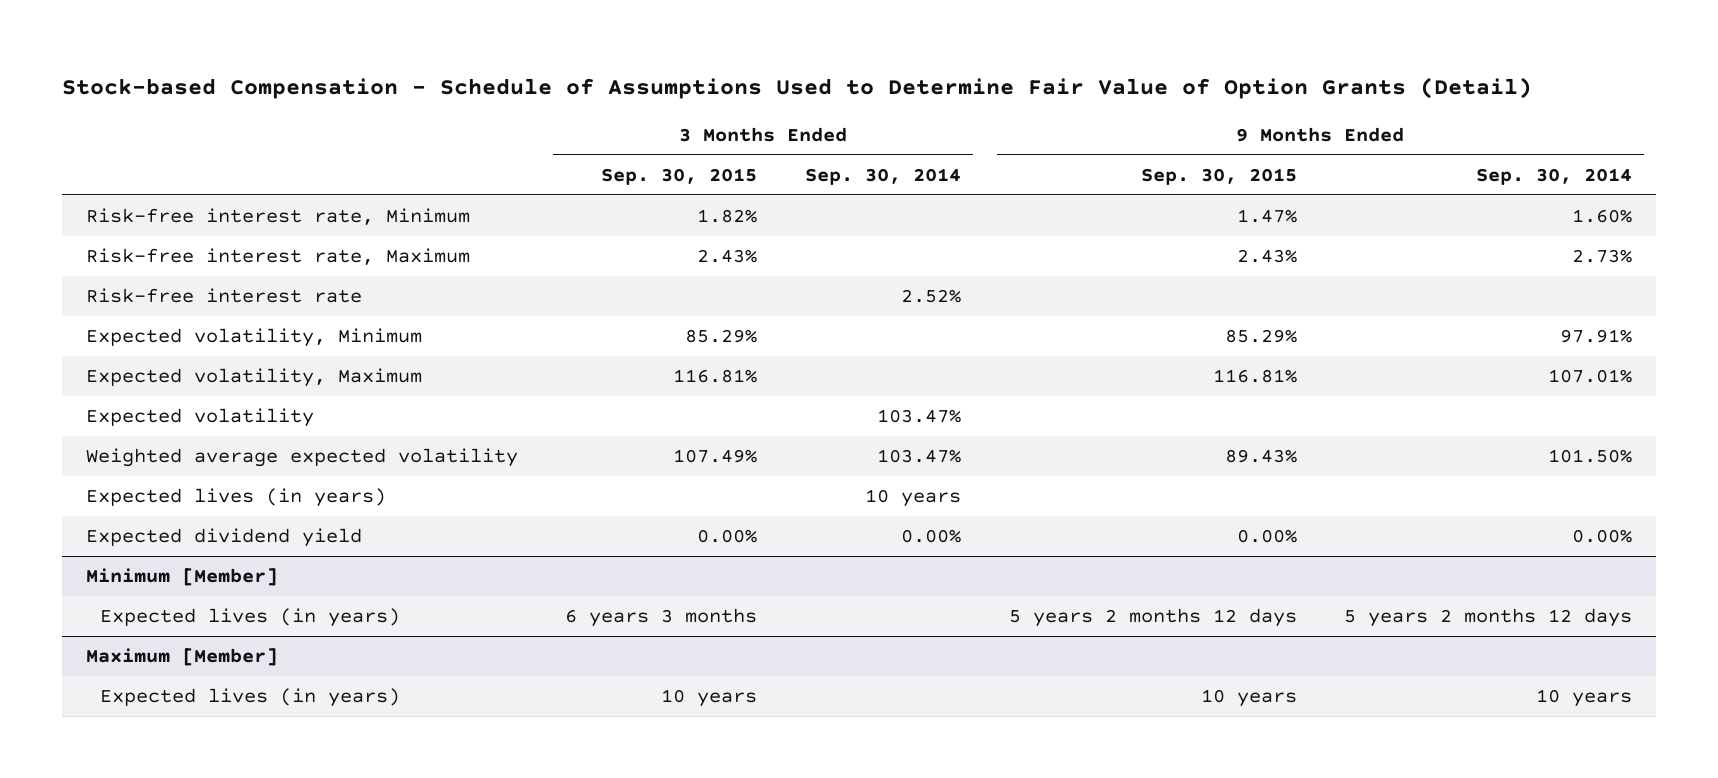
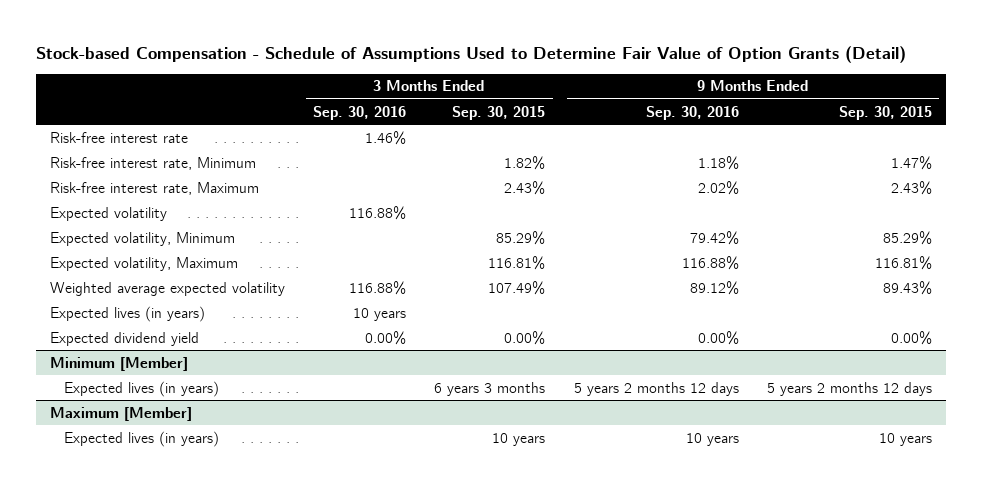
[804,167,961,185] Sep. 30, 2014 -> none
[1476,167,1633,185] Sep. 30, 2014 -> none
none -> [313,105,407,120] Sep. 30, 2016
none -> [645,105,739,120] Sep. 30, 2016
[85,288,362,304] Risk-free interest rate -> [49,131,188,143] Risk-free interest rate
[85,408,314,428] Expected volatility -> [49,206,167,221] Expected volatility

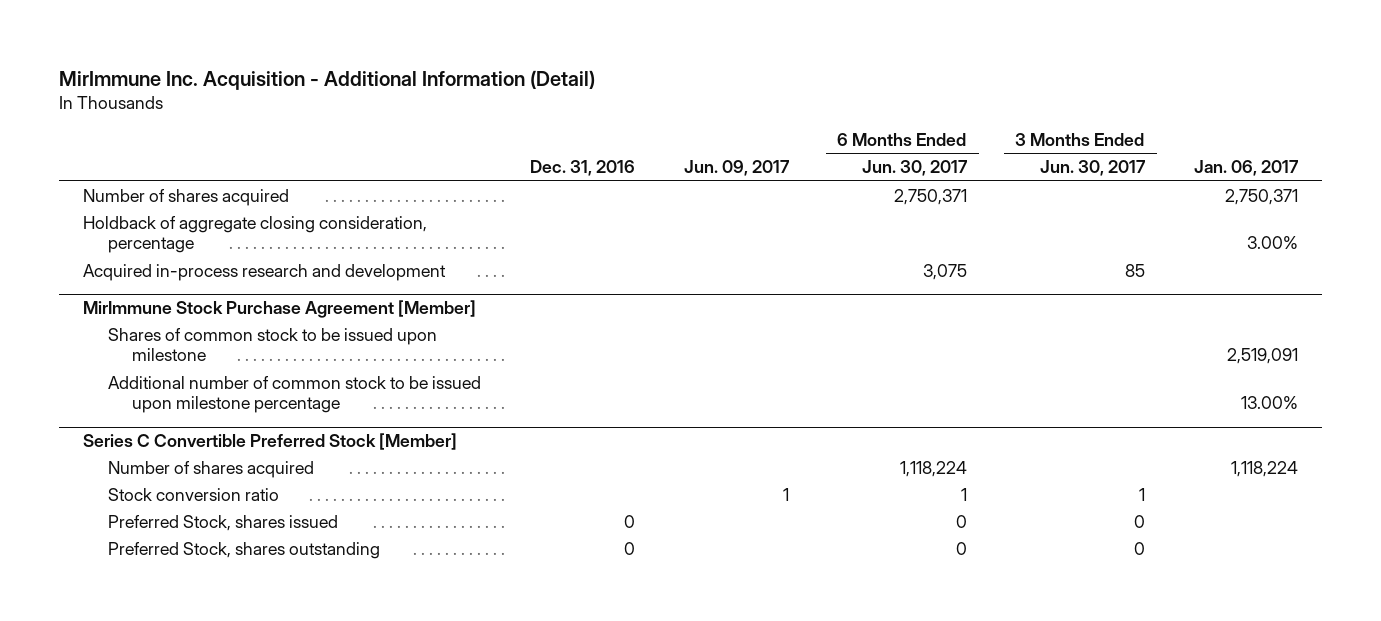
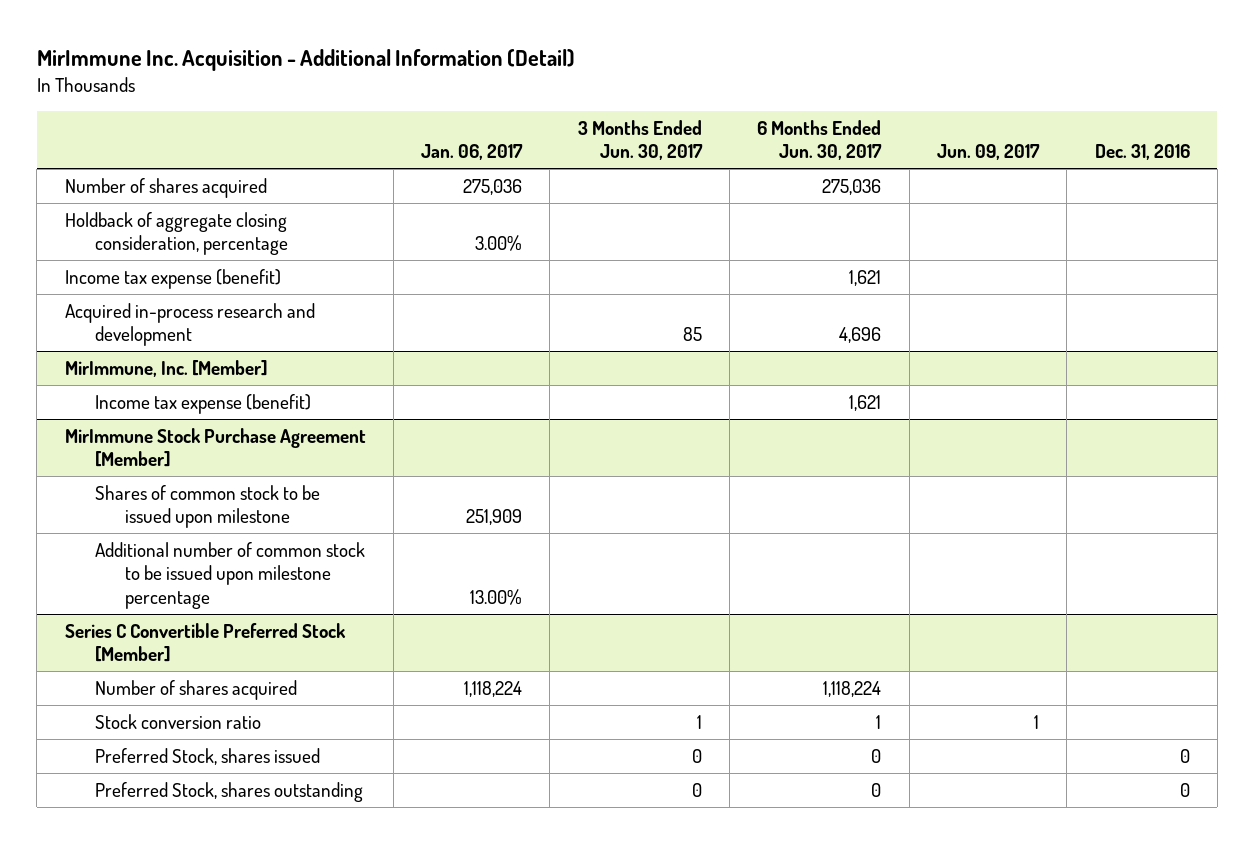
[893,188,967,205] 2,750,371 -> [822,178,882,195] 275,036
[1224,188,1298,205] 2,750,371 -> [463,178,523,195] 275,036
none -> [64,268,281,289] Income tax expense (benefit)
[922,263,967,280] 3,075 -> [839,327,882,344] 4,696
none -> [64,359,268,377] MirImmune, Inc. [Member]
none -> [94,393,311,414] Income tax expense (benefit)
[1226,348,1298,365] 2,519,091 -> [466,509,523,526] 251,909

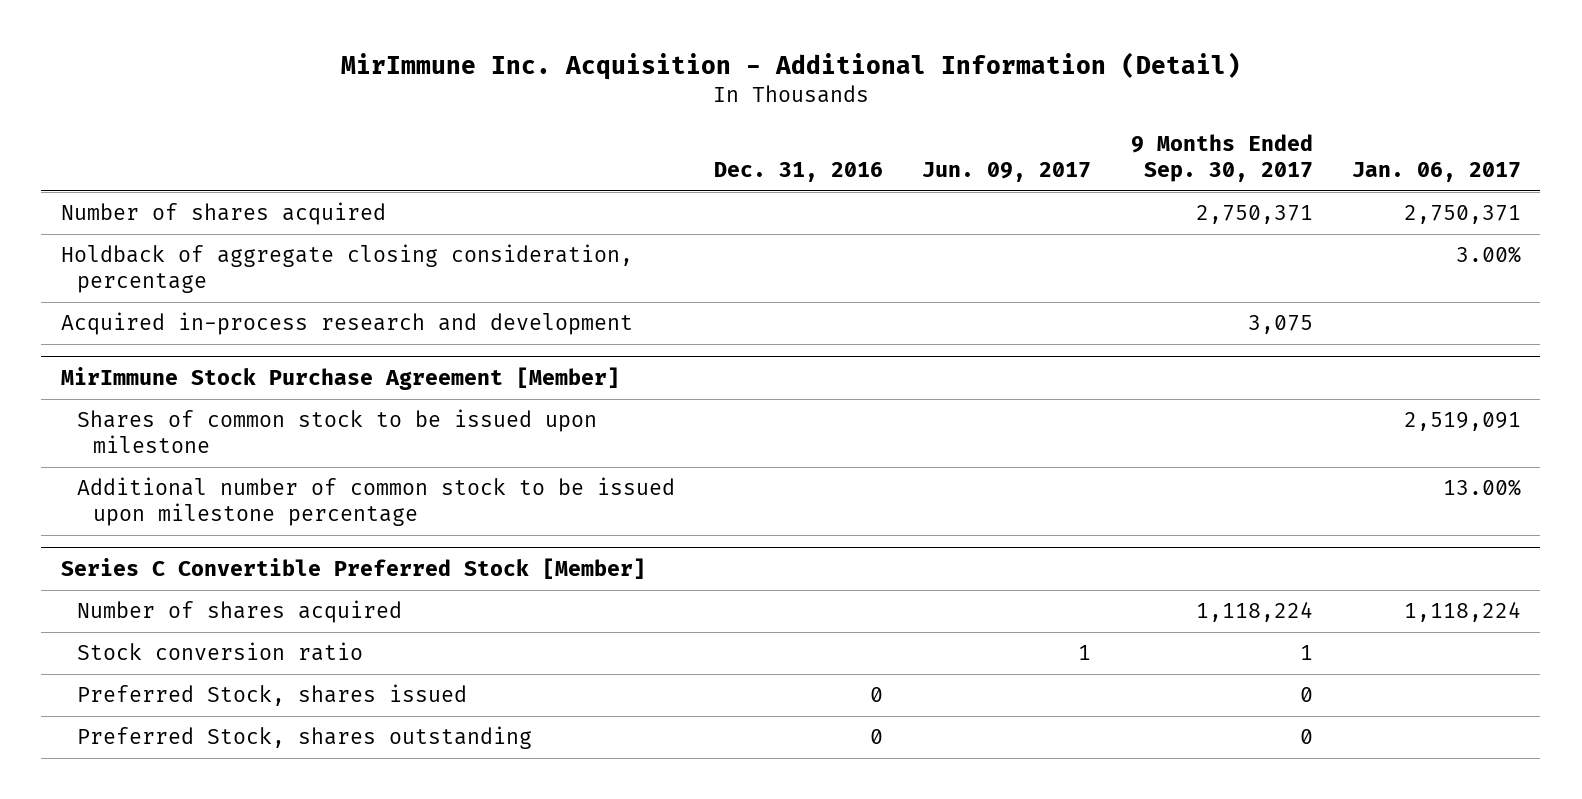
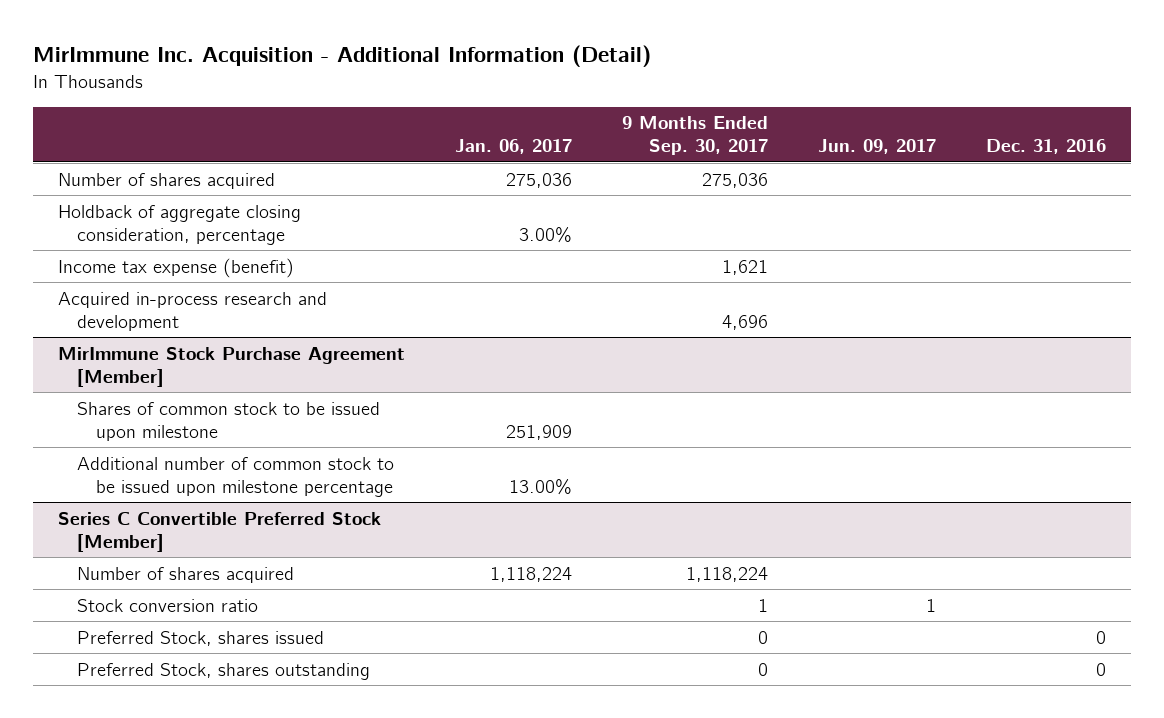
[1195,205,1313,225] 2,750,371 -> [701,172,768,188] 275,036
[1403,205,1521,225] 2,750,371 -> [505,172,572,188] 275,036
none -> [57,257,294,278] Income tax expense (benefit)
[1247,315,1313,335] 3,075 -> [721,314,768,330] 4,696
[1403,412,1521,432] 2,519,091 -> [505,424,572,440] 251,909

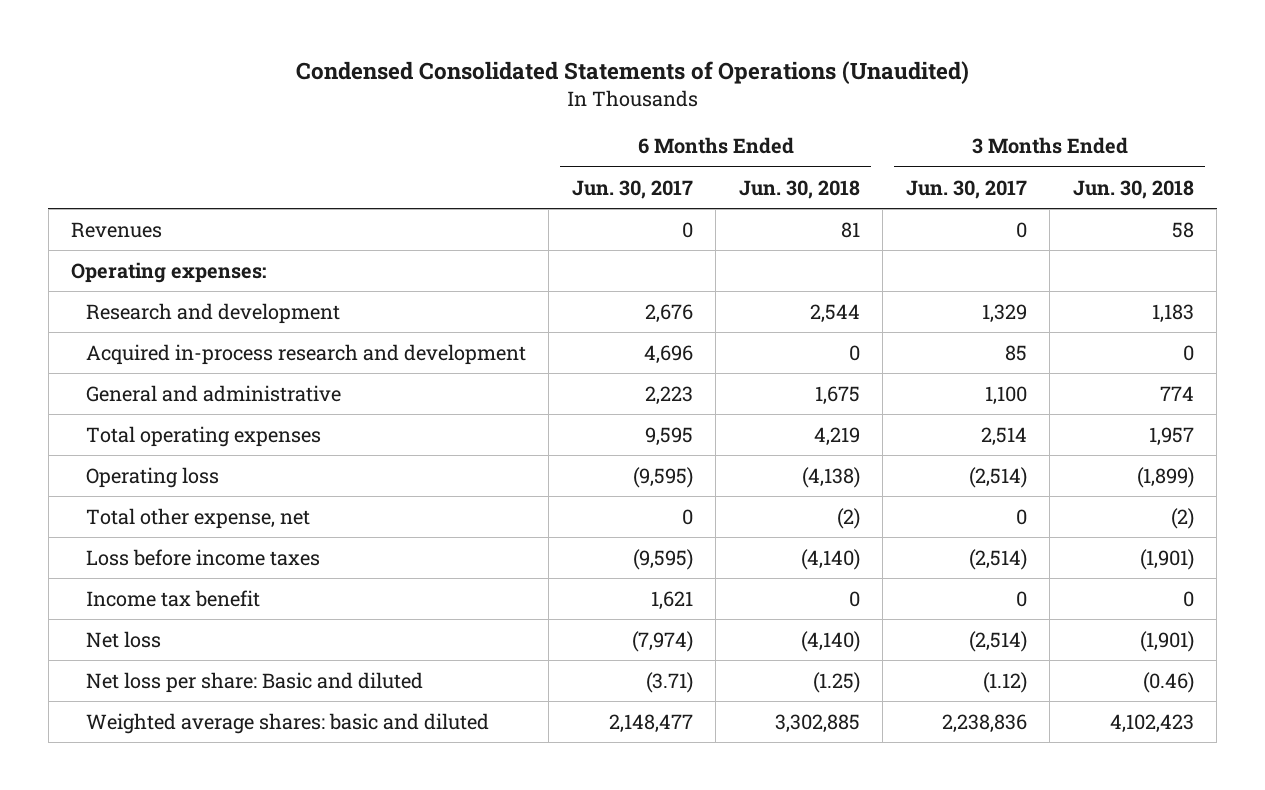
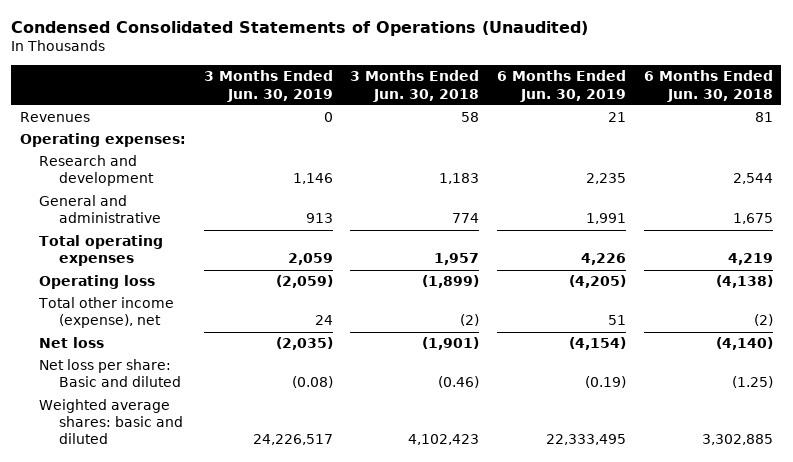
[571,179,693,199] Jun. 30, 2017 -> none
[905,179,1027,199] Jun. 30, 2017 -> none
none -> [203,70,333,102] 3 Months Ended Jun. 30, 2019
none -> [496,70,626,102] 6 Months Ended Jun. 30, 2019
[85,343,526,365] Acquired in-process research and development -> none
[85,548,320,566] Loss before income taxes -> none
[85,589,260,607] Income tax benefit -> none
[85,507,310,529] Total other expense, net -> [38,297,175,329] Total other income (expense), net

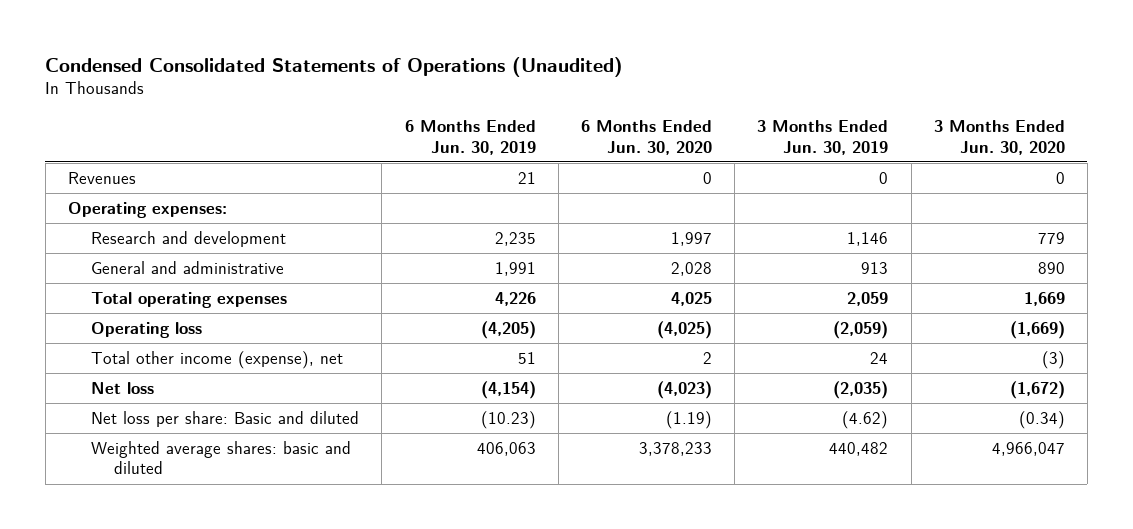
[350,70,480,102] 3 Months Ended Jun. 30, 2018 -> none
[643,70,773,102] 6 Months Ended Jun. 30, 2018 -> none
none -> [580,120,712,155] 6 Months Ended Jun. 30, 2020
none -> [933,120,1065,155] 3 Months Ended Jun. 30, 2020
[291,376,333,389] (0.08) -> [842,411,889,430] (4.62)
[584,376,626,389] (0.19) -> [480,411,536,430] (10.23)
[252,434,333,446] 24,226,517 -> [829,442,889,457] 440,482
[545,434,626,446] 22,333,495 -> [476,442,536,457] 406,063

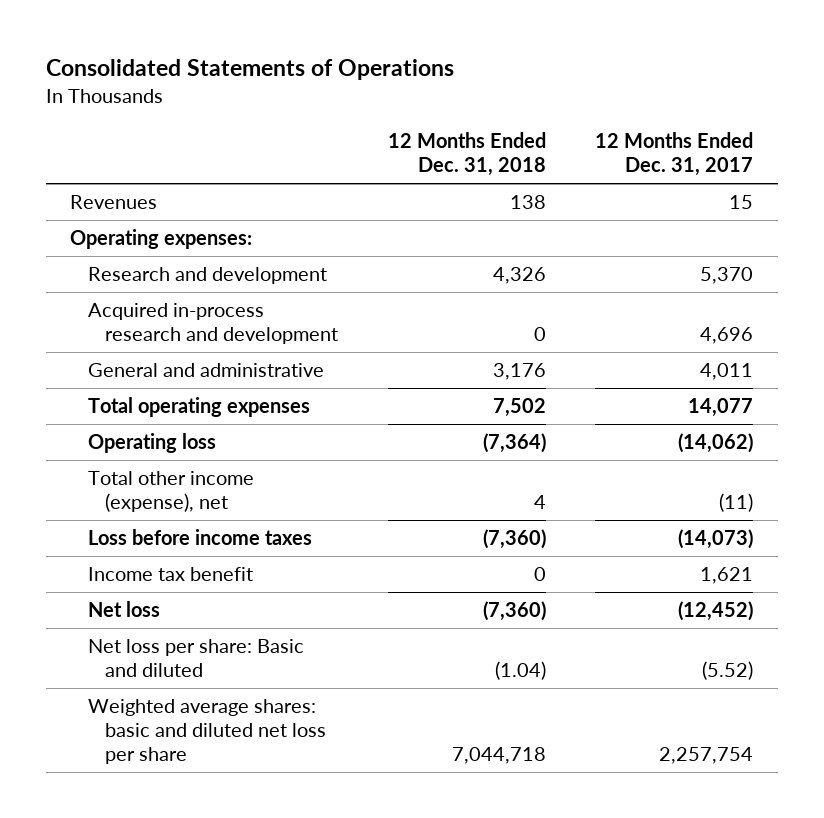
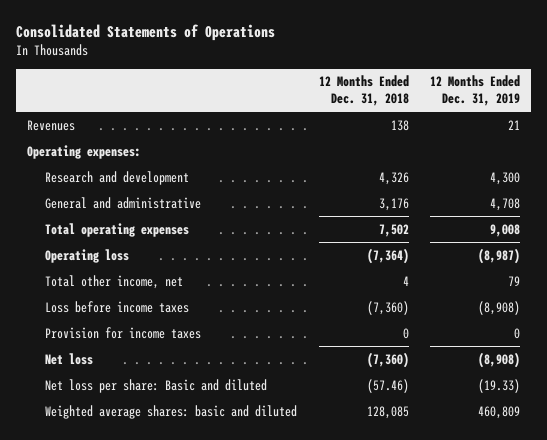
[595,132,754,177] 12 Months Ended Dec. 31, 2017 -> none
none -> [430,75,521,106] 12 Months Ended Dec. 31, 2019
[87,303,339,345] Acquired in-process research and development -> none
[87,471,254,513] Total other income (expense), net -> [45,274,184,289] Total other income, net
[87,567,253,582] Income tax benefit -> [45,326,202,339] Provision for income taxes
[494,661,546,681] (1.04) -> [366,378,409,393] (57.46)
[87,699,327,765] Weighted average shares: basic and diluted net loss per share -> [45,404,298,419] Weighted average shares: basic and diluted
[451,747,546,765] 7,044,718 -> [366,405,409,419] 128,085

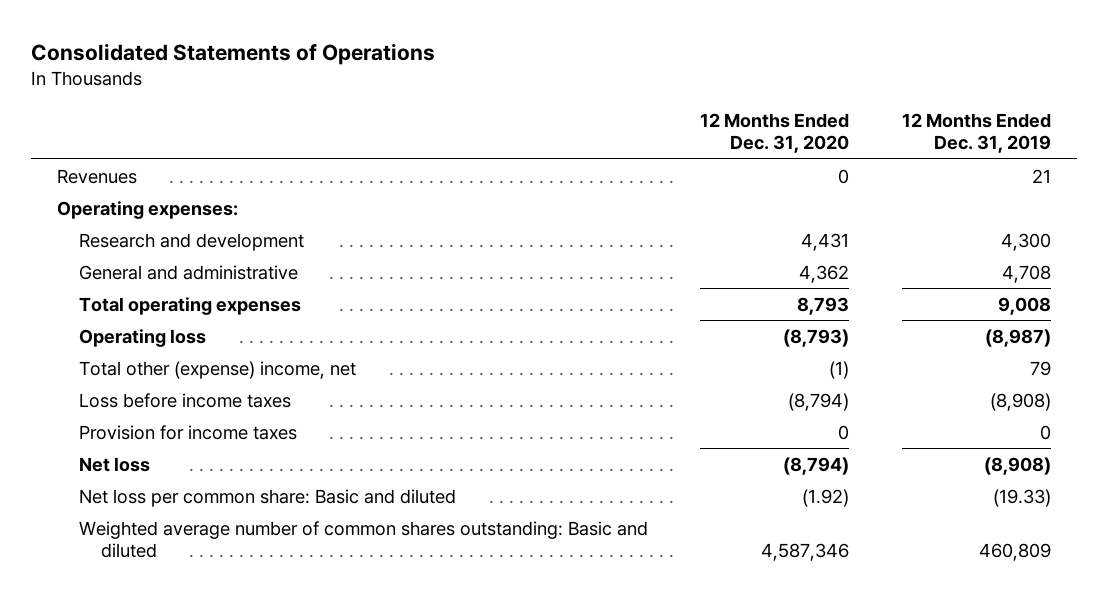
[318,75,409,106] 12 Months Ended Dec. 31, 2018 -> none
none -> [700,112,850,154] 12 Months Ended Dec. 31, 2020
[45,274,184,289] Total other income, net -> [79,360,357,379] Total other (expense) income, net
[45,378,268,393] Net loss per share: Basic and diluted -> [79,488,457,507] Net loss per common share: Basic and diluted
[45,404,298,419] Weighted average shares: basic and diluted -> [79,520,649,559] Weighted average number of common shares outstanding: Basic and diluted

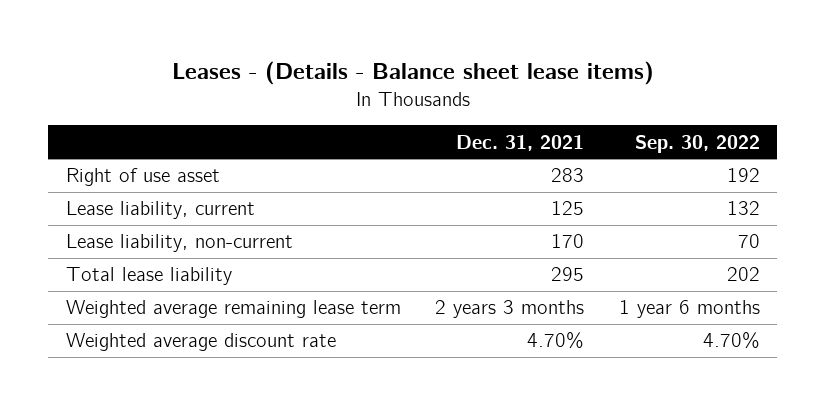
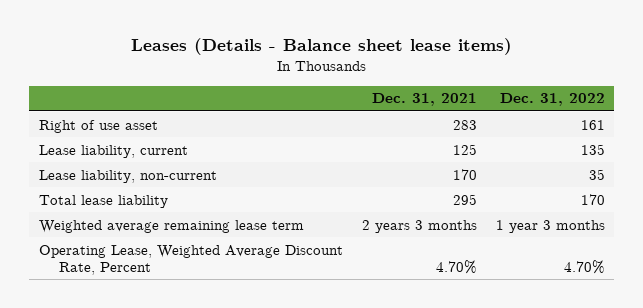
[171,61,654,86] Leases - (Details - Balance sheet lease items) -> [130,38,512,56] Leases (Details - Balance sheet lease items)
[634,134,760,153] Sep. 30, 2022 -> none
none -> [499,93,605,107] Dec. 31, 2022
[65,333,336,352] Weighted average discount rate -> [38,244,343,275] Operating Lease, Weighted Average Discount Rate, Percent

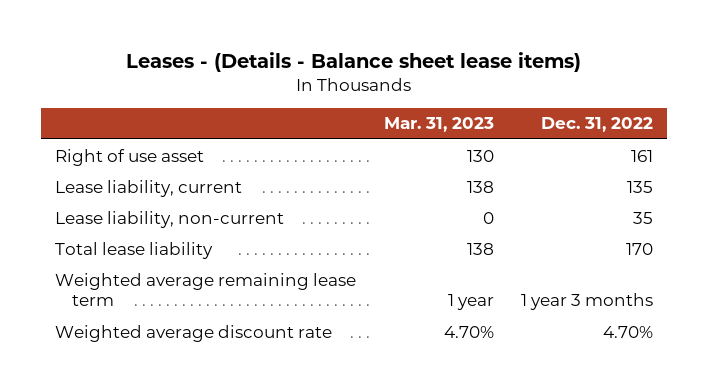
[130,38,512,56] Leases (Details - Balance sheet lease items) -> [126,51,582,72] Leases - (Details - Balance sheet lease items)
[371,93,477,107] Dec. 31, 2021 -> none
none -> [383,117,494,133] Mar. 31, 2023
[38,244,343,275] Operating Lease, Weighted Average Discount Rate, Percent -> [54,324,332,342] Weighted average discount rate

